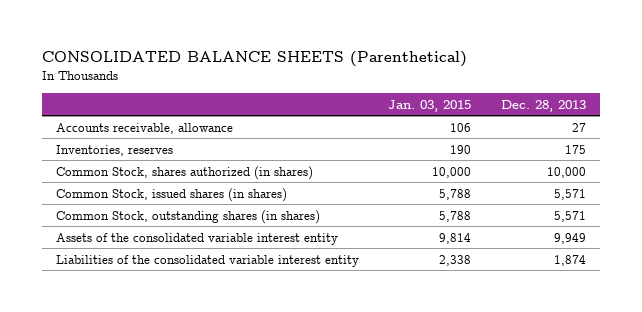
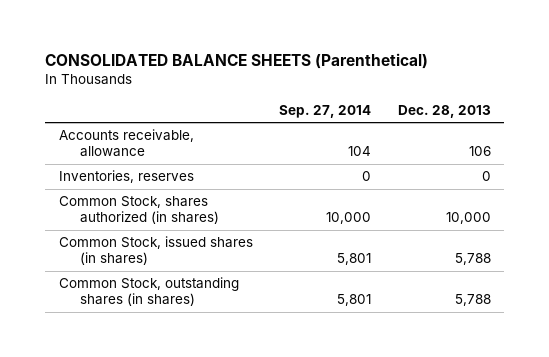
[388,99,472,112] Jan. 03, 2015 -> none
none -> [279,104,372,118] Sep. 27, 2014
[571,122,586,132] 27 -> [468,146,491,157] 106
[564,144,586,154] 175 -> [481,171,491,182] 0
[56,232,339,245] Assets of the consolidated variable interest entity -> none
[56,254,360,267] Liabilities of the consolidated variable interest entity -> none
[553,188,586,200] 5,571 -> [454,253,491,266] 5,788
[553,210,586,222] 5,571 -> [454,294,491,307] 5,788

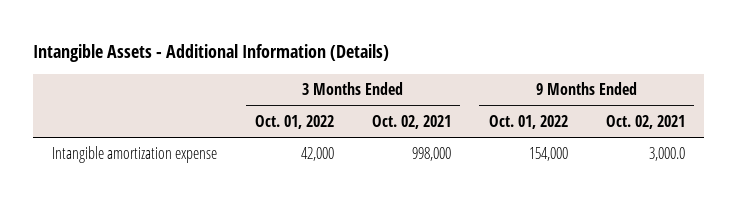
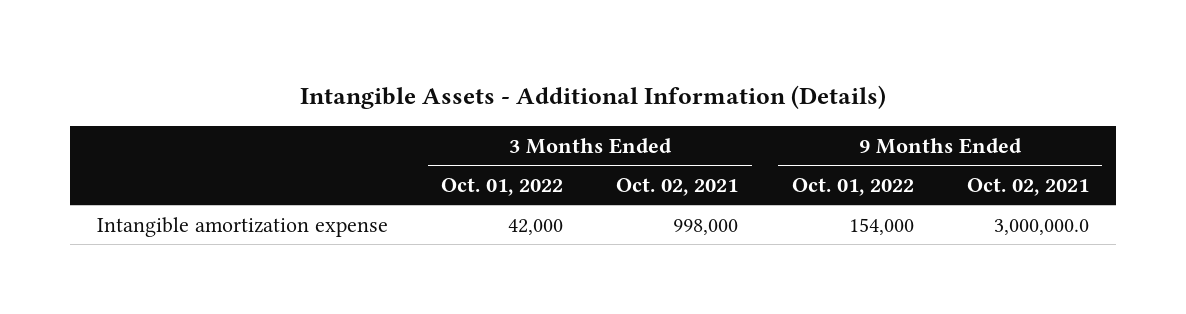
[648,147,685,162] 3,000.0 -> [994,218,1090,235] 3,000,000.0

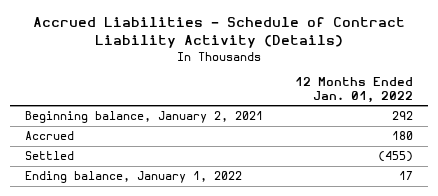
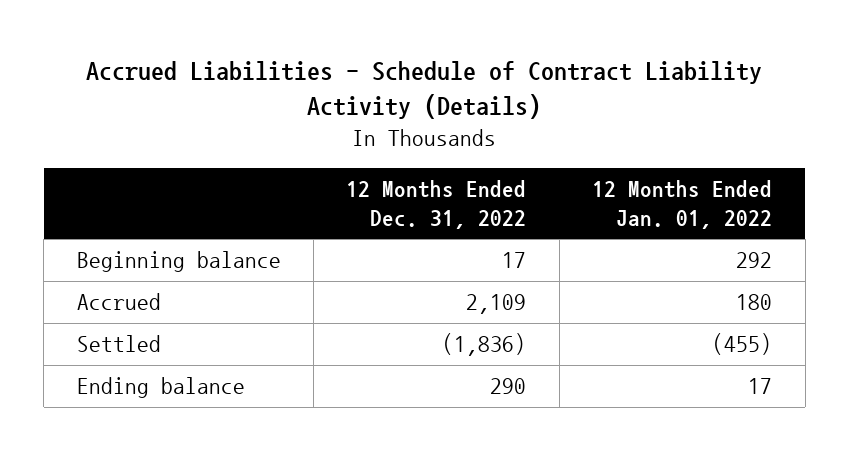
none -> [346,180,527,229] 12 Months Ended Dec. 31, 2022
[25,111,264,124] Beginning balance, January 2, 2021 -> [76,251,281,273] Beginning balance
[25,171,243,184] Ending balance, January 1, 2022 -> [76,377,245,399] Ending balance

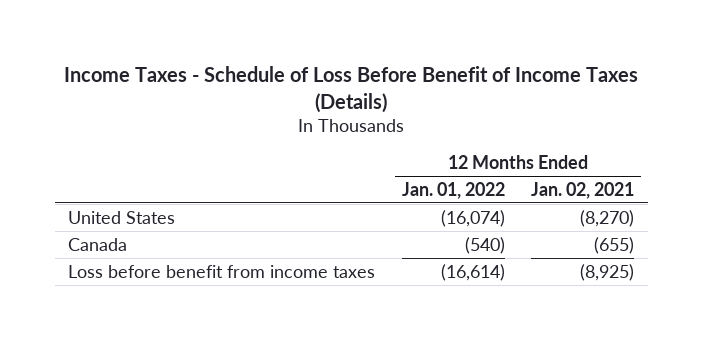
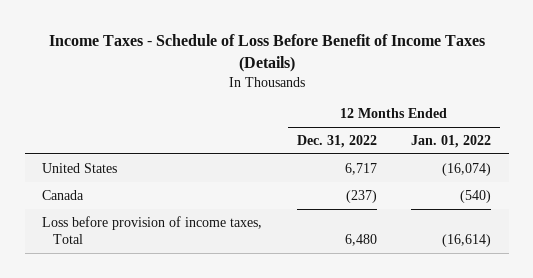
[531,181,635,199] Jan. 02, 2021 -> none
none -> [296,134,377,148] Dec. 31, 2022
[68,264,376,278] Loss before benefit from income taxes -> [42,215,263,245] Loss before provision of income taxes, Total

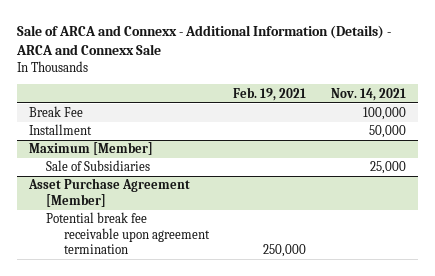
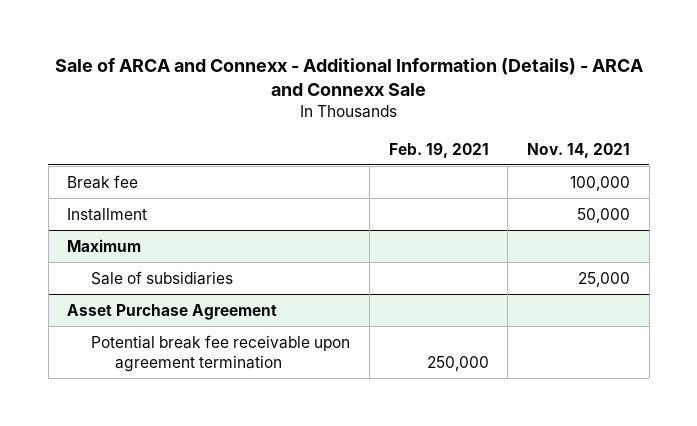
[29,106,84,118] Break Fee -> [67,174,139,189] Break fee
[29,142,154,156] Maximum [Member] -> [67,238,142,252] Maximum
[46,160,151,172] Sale of Subsidiaries -> [91,270,234,285] Sale of subsidiaries
[28,178,191,207] Asset Purchase Agreement [Member] -> [67,303,278,320] Asset Purchase Agreement

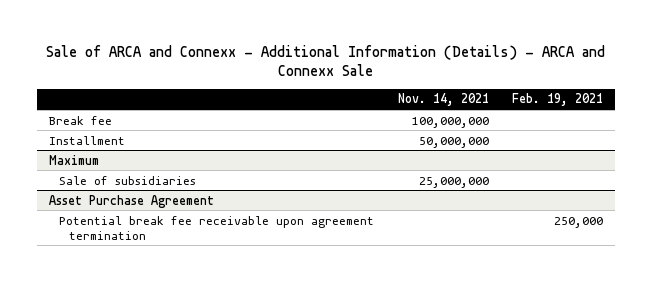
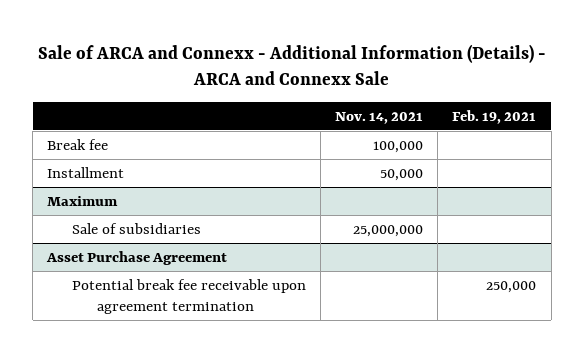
[411,116,489,128] 100,000,000 -> [373,140,424,153] 100,000
[418,136,489,148] 50,000,000 -> [380,168,424,181] 50,000

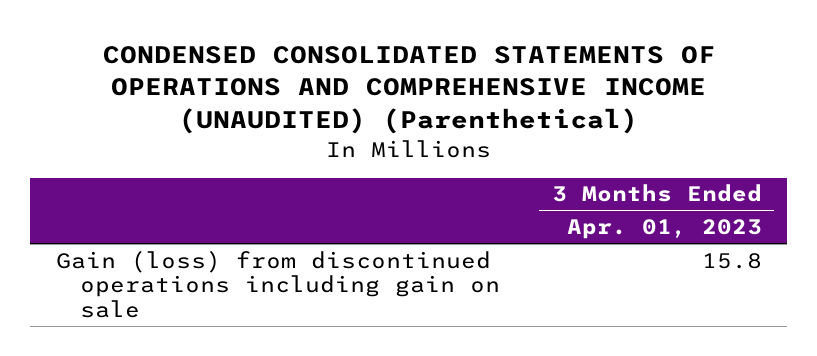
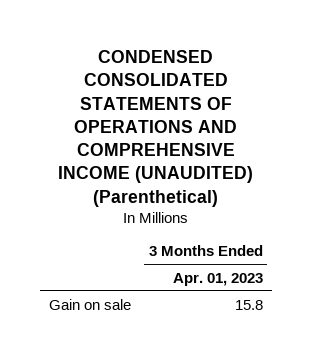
[55,249,500,318] Gain (loss) from discontinued operations including gain on sale -> [48,299,131,311] Gain on sale

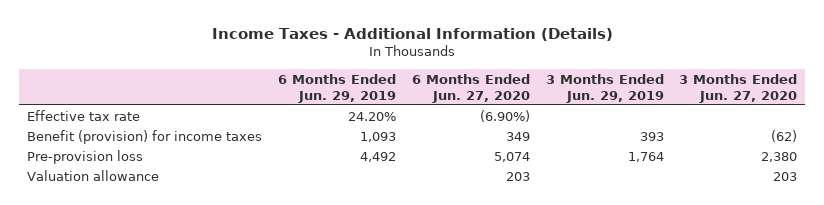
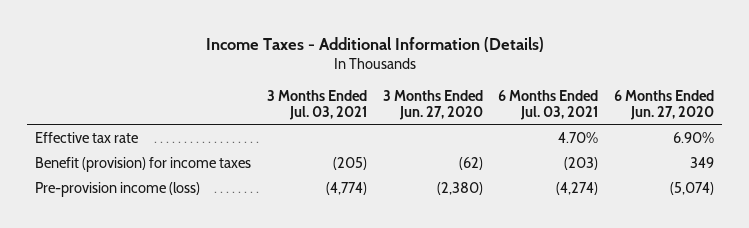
[277,73,396,103] 6 Months Ended Jun. 29, 2019 -> none
[545,73,664,103] 3 Months Ended Jun. 29, 2019 -> none
none -> [266,89,367,121] 3 Months Ended Jul. 03, 2021
none -> [498,89,599,121] 6 Months Ended Jul. 03, 2021
[479,109,530,122] (6.90%) -> [672,132,714,144] 6.90%
[27,169,160,181] Valuation allowance -> none
[27,149,144,164] Pre-provision loss -> [35,182,201,198] Pre-provision income (loss)
[493,151,530,162] 5,074 -> [669,182,714,196] (5,074)
[761,151,798,162] 2,380 -> [436,182,483,196] (2,380)

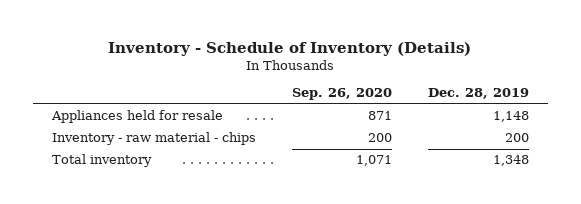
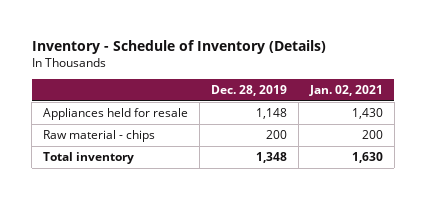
[291,88,392,101] Sep. 26, 2020 -> none
none -> [308,85,383,97] Jan. 02, 2021
[51,132,256,146] Inventory - raw material - chips -> [43,130,156,143] Raw material - chips

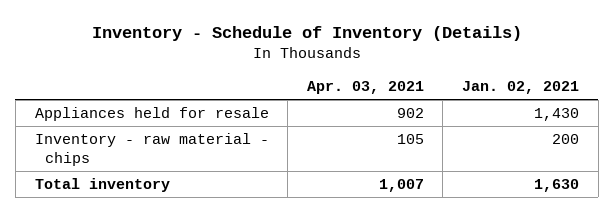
[210,85,287,97] Dec. 28, 2019 -> none
none -> [306,81,424,95] Apr. 03, 2021
[43,130,156,143] Raw material - chips -> [34,132,269,167] Inventory - raw material - chips

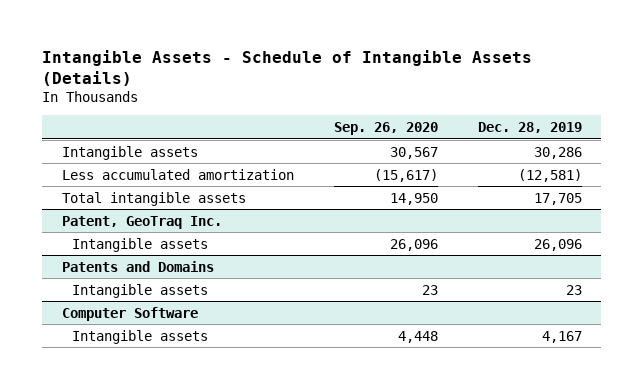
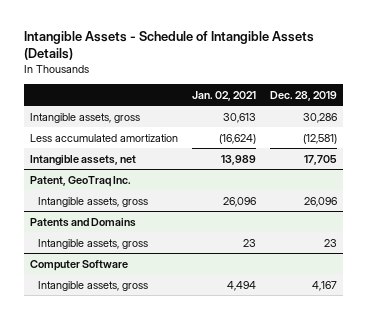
[333,121,438,135] Sep. 26, 2020 -> none
none -> [192,90,257,101] Jan. 02, 2021
[61,145,198,160] Intangible assets -> [30,112,141,123] Intangible assets, gross
[61,191,246,206] Total intangible assets -> [30,154,137,166] Intangible assets, net
[72,237,209,252] Intangible assets -> [38,196,149,207] Intangible assets, gross
[72,283,209,298] Intangible assets -> [38,238,149,249] Intangible assets, gross
[72,329,209,344] Intangible assets -> [38,280,149,291] Intangible assets, gross

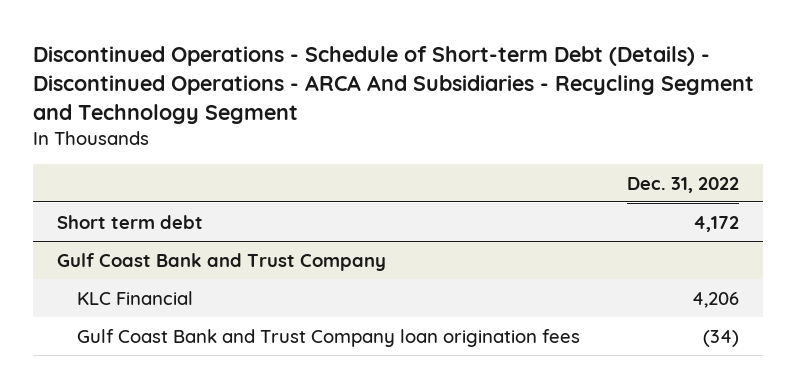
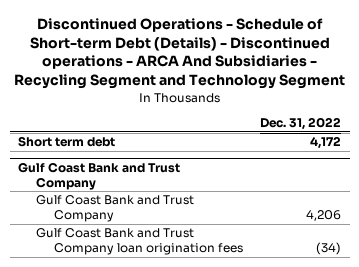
[32,45,754,125] Discontinued Operations - Schedule of Short-term Debt (Details) - Discontinued Operations - ARCA And Subsidiaries - Recycling Segment and Technology Segment -> [13,17,345,90] Discontinued Operations - Schedule of Short-term Debt (Details) - Discontinued operations - ARCA And Subsidiaries - Recycling Segment and Technology Segment
[77,290,194,305] KLC Financial -> [36,195,195,223] Gulf Coast Bank and Trust Company

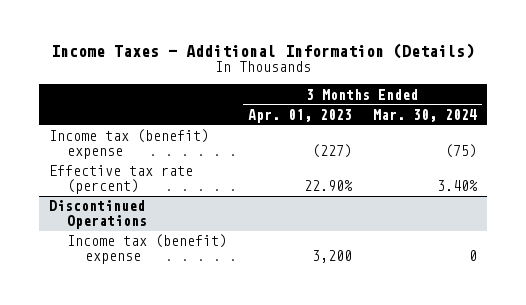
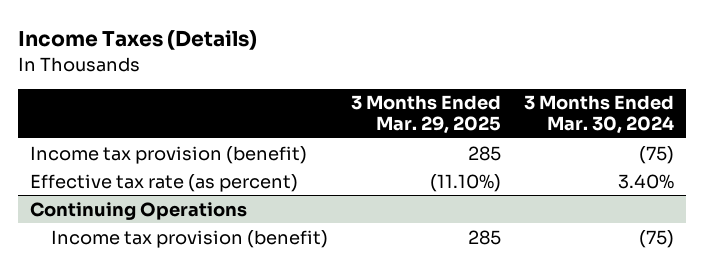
[50,42,474,59] Income Taxes - Additional Information (Details) -> [18,30,258,51] Income Taxes (Details)
[247,108,352,123] Apr. 01, 2023 -> none
none -> [351,95,502,135] 3 Months Ended Mar. 29, 2025
[49,200,148,230] Discontinued Operations -> none
[49,129,210,160] Income tax (benefit) expense -> [29,145,307,164] Income tax provision (benefit)
[49,165,194,195] Effective tax rate (percent) -> [29,173,298,192] Effective tax rate (as percent)
none -> [29,201,247,220] Continuing Operations
[67,234,228,265] Income tax (benefit) expense -> [51,229,329,248] Income tax provision (benefit)
[468,250,477,262] 0 -> [639,229,675,248] (75)

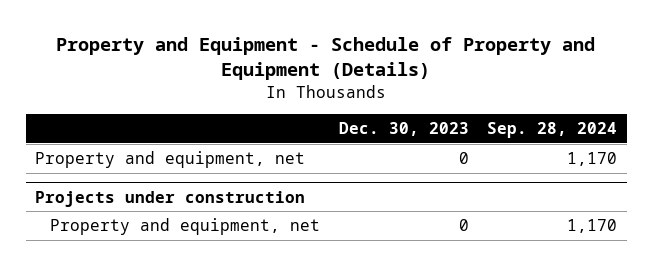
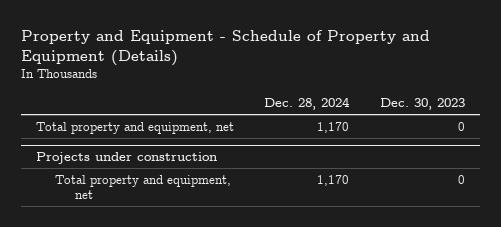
[487,122,618,139] Sep. 28, 2024 -> none
none -> [264,97,351,111] Dec. 28, 2024
[35,151,306,169] Property and equipment, net -> [36,121,235,134] Total property and equipment, net
[50,218,321,236] Property and equipment, net -> [55,174,232,199] Total property and equipment, net

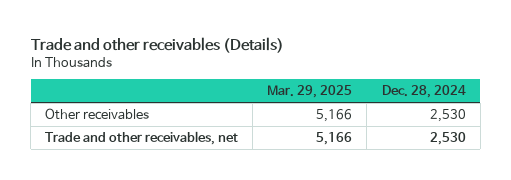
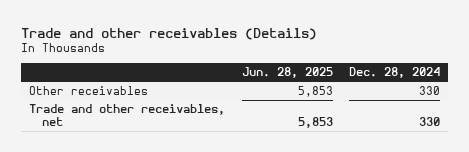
[267,85,353,99] Mar. 29, 2025 -> none
none -> [241,67,333,79] Jun. 28, 2025
[429,108,466,122] 2,530 -> [418,86,440,96] 330
[429,131,466,145] 2,530 -> [418,116,440,126] 330

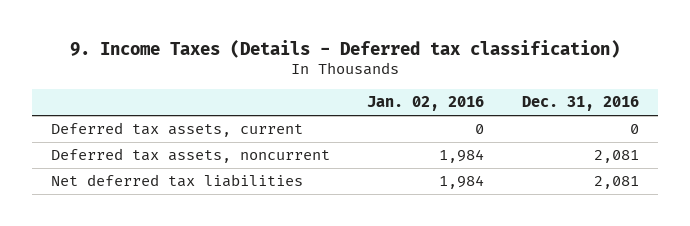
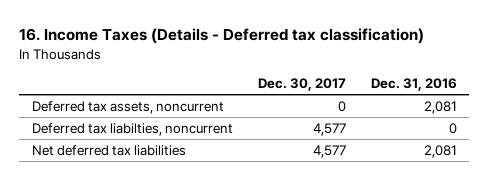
[69,39,620,58] 9. Income Taxes (Details - Deferred tax classification) -> [19,28,425,45] 16. Income Taxes (Details - Deferred tax classification)
[367,96,485,112] Jan. 02, 2016 -> none
none -> [257,78,346,92] Dec. 30, 2017
[50,122,303,138] Deferred tax assets, current -> none
none -> [31,122,233,136] Deferred tax liabilties, noncurrent

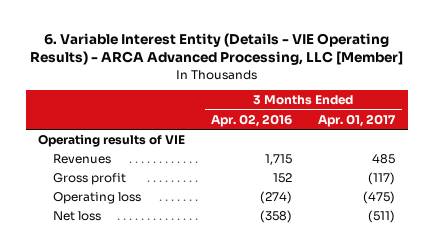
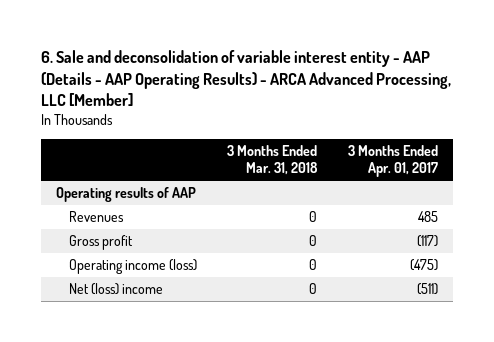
[29,32,403,66] 6. Variable Interest Entity (Details - VIE Operating Results) - ARCA Advanced Processing, LLC [Member] -> [41,49,452,107] 6. Sale and deconsolidation of variable interest entity - AAP (Details - AAP Operating Results) - ARCA Advanced Processing, LLC [Member]
[211,113,293,127] Apr. 02, 2016 -> none
none -> [227,145,319,176] 3 Months Ended Mar. 31, 2018
[38,134,186,148] Operating results of VIE -> [56,187,197,203] Operating results of AAP
[53,192,142,205] Operating loss -> [68,259,197,275] Operating income (loss)
[53,211,102,222] Net loss -> [68,283,163,296] Net (loss) income

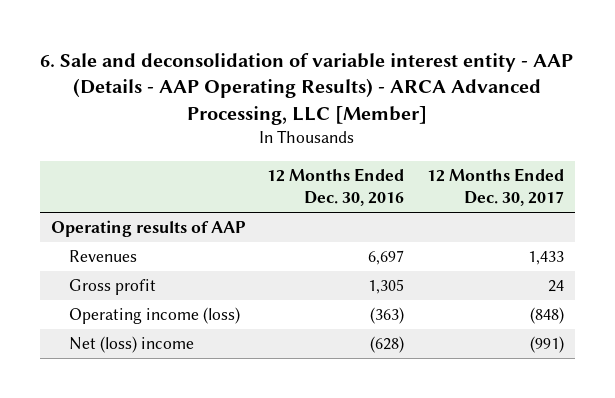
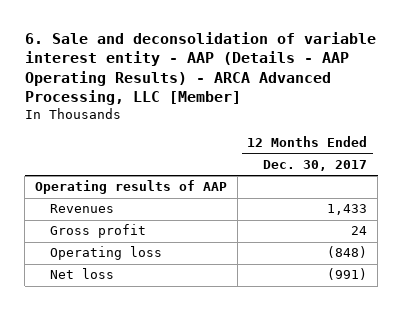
[267,167,405,207] 12 Months Ended Dec. 30, 2016 -> none
[69,307,241,325] Operating income (loss) -> [49,246,162,261] Operating loss
[69,336,195,354] Net (loss) income -> [49,268,114,280] Net loss

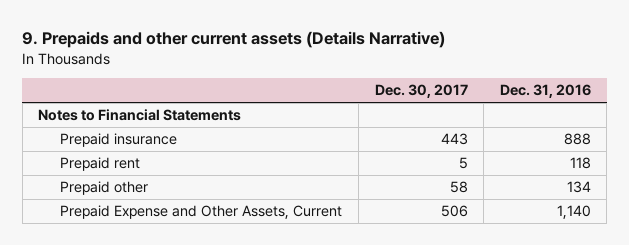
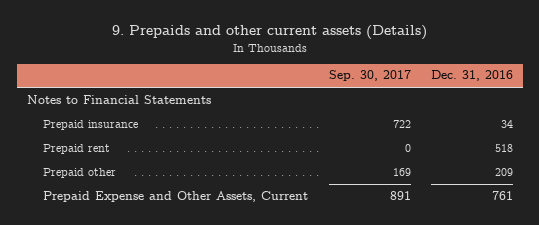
[22,31,446,49] 9. Prepaids and other current assets (Details Narrative) -> [111,25,427,41] 9. Prepaids and other current assets (Details)
[374,84,468,99] Dec. 30, 2017 -> none
none -> [328,70,411,82] Sep. 30, 2017
[563,133,591,146] 888 -> [500,119,513,128] 34
[569,157,591,170] 118 -> [494,143,513,152] 518
[566,181,591,194] 134 -> [494,167,513,176] 209
[556,205,591,220] 1,140 -> [491,190,513,200] 761

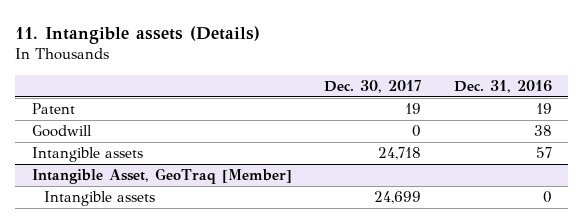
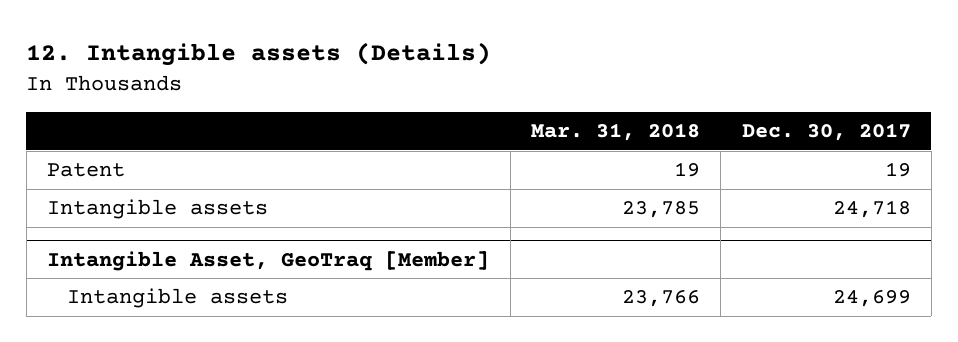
[15,25,261,44] 11. Intangible assets (Details) -> [26,42,492,67] 12. Intangible assets (Details)
[453,79,552,93] Dec. 31, 2016 -> none
none -> [530,123,700,142] Mar. 31, 2018
[31,125,92,138] Goodwill -> none

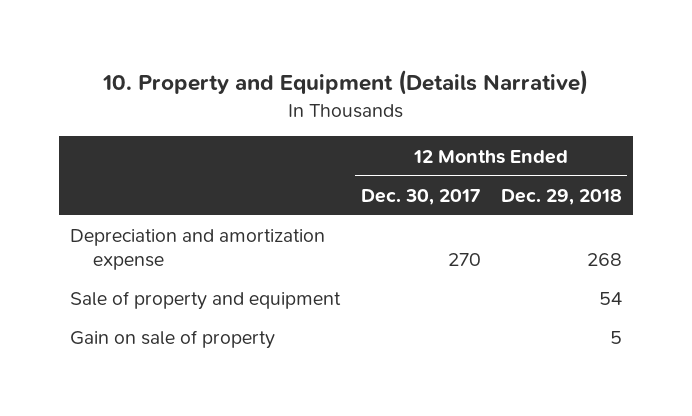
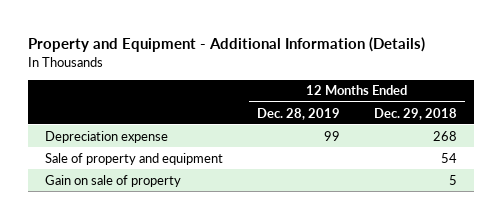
[102,70,589,96] 10. Property and Equipment (Details Narrative) -> [28,36,426,52] Property and Equipment - Additional Information (Details)
[360,188,481,205] Dec. 30, 2017 -> none
none -> [256,107,340,120] Dec. 28, 2019
[69,229,325,270] Depreciation and amortization expense -> [45,130,169,143] Depreciation expense

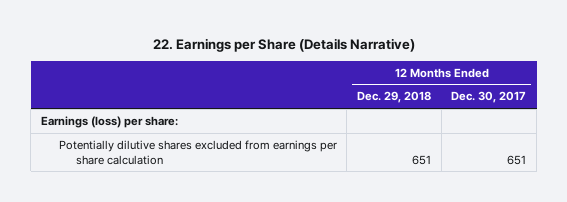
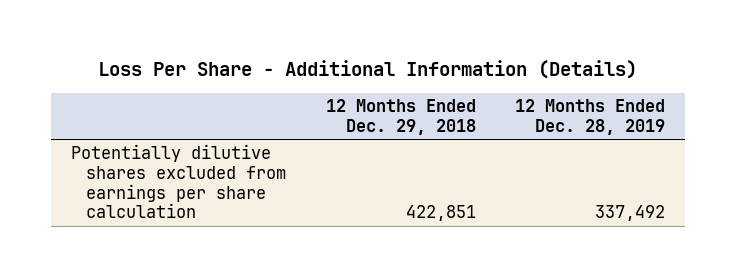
[152,37,415,52] 22. Earnings per Share (Details Narrative) -> [97,60,637,80] Loss Per Share - Additional Information (Details)
[451,91,527,104] Dec. 30, 2017 -> none
none -> [514,99,665,135] 12 Months Ended Dec. 28, 2019
[40,116,178,129] Earnings (loss) per share: -> none
[411,154,431,165] 651 -> [405,205,476,222] 422,851

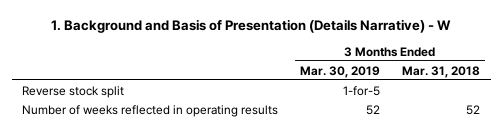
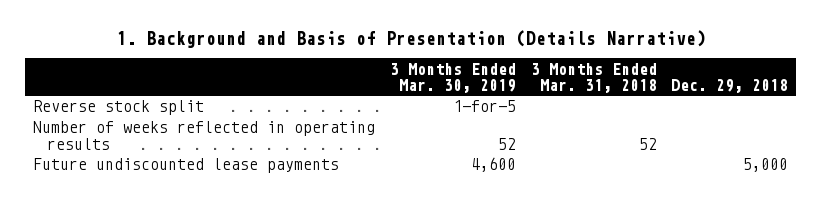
[51,18,452,33] 1. Background and Basis of Presentation (Details Narrative) - W -> [115,30,706,49] 1. Background and Basis of Presentation (Details Narrative)
none -> [671,78,789,93] Dec. 29, 2018
none -> [32,158,339,174] Future undiscounted lease payments

